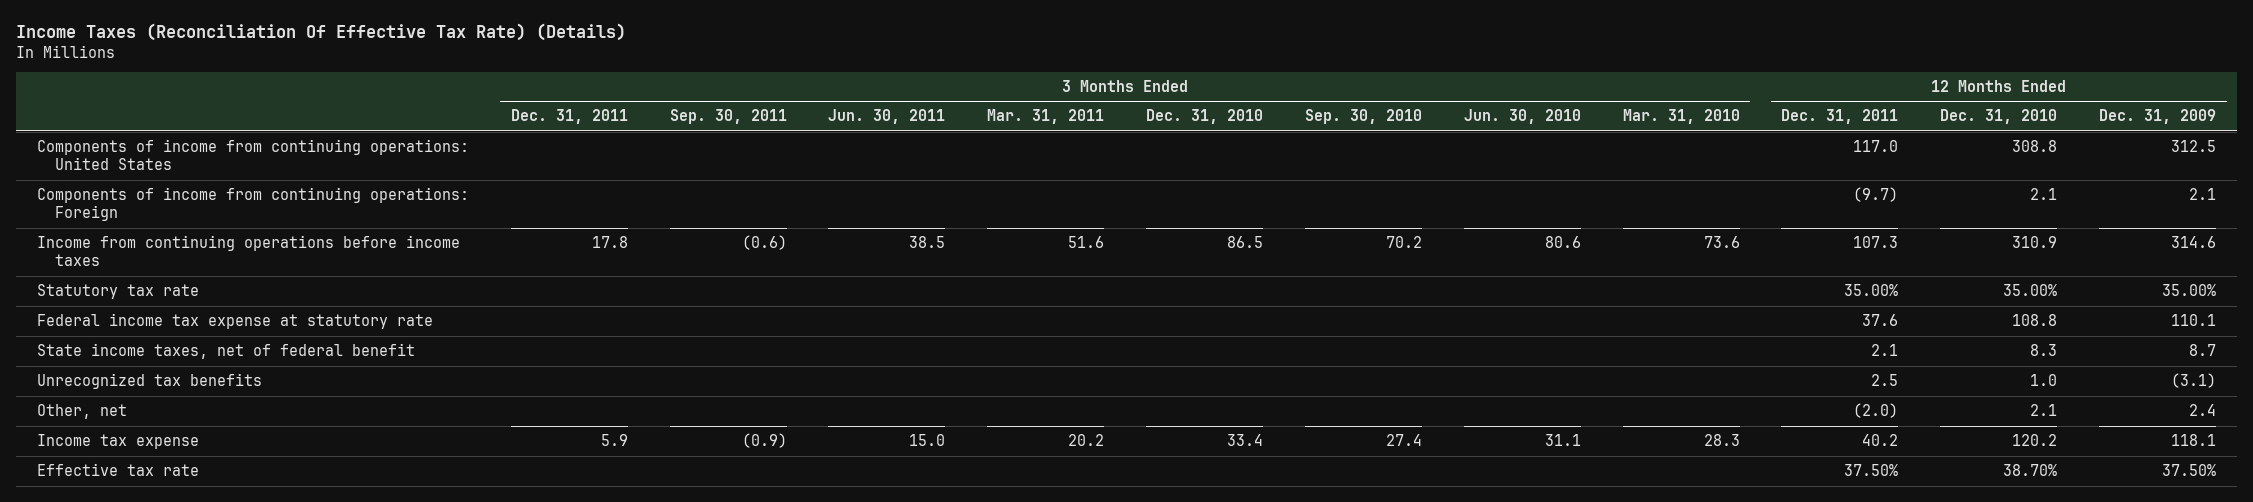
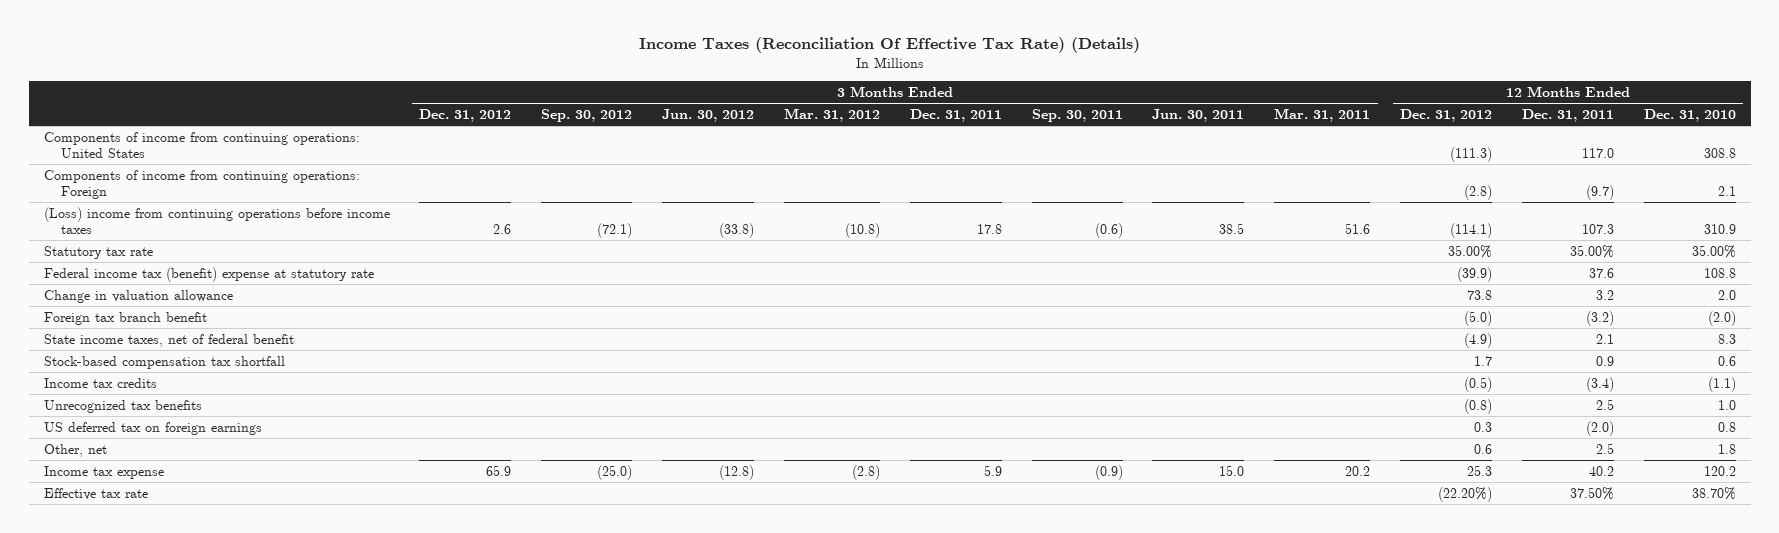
[1146,109,1264,125] Dec. 31, 2010 -> none
[1304,109,1422,125] Sep. 30, 2010 -> none
[1463,109,1581,125] Jun. 30, 2010 -> none
[1622,109,1740,125] Mar. 31, 2010 -> none
[2099,109,2217,125] Dec. 31, 2009 -> none
none -> [419,108,512,122] Dec. 31, 2012
none -> [541,108,633,122] Sep. 30, 2012
none -> [662,108,755,122] Jun. 30, 2012
none -> [783,107,880,122] Mar. 31, 2012
none -> [1400,108,1493,122] Dec. 31, 2012
[36,234,460,267] Income from continuing operations before income taxes -> [43,206,390,235] (Loss) income from continuing operations before income taxes
[36,312,433,329] Federal income tax expense at statutory rate -> [43,266,374,282] Federal income tax (benefit) expense at statutory rate
none -> [43,289,233,303] Change in valuation allowance
none -> [43,311,207,325] Foreign tax branch benefit
none -> [43,355,285,369] Stock-based compensation tax shortfall
none -> [43,377,157,388] Income tax credits
none -> [43,421,262,435] US deferred tax on foreign earnings
[1853,402,1899,418] (2.0) -> [1596,442,1615,454] 2.5
[2030,403,2058,416] 2.1 -> [1717,443,1736,454] 1.8

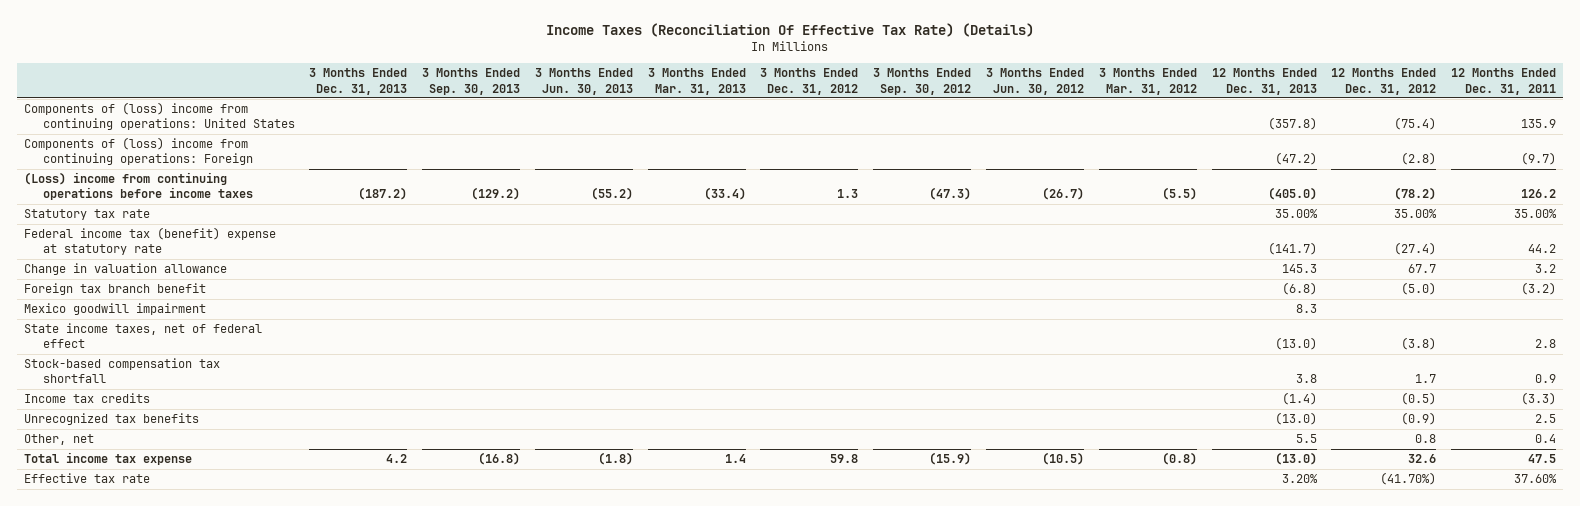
[909,108,1002,122] Dec. 31, 2011 -> none
[1031,108,1123,122] Sep. 30, 2011 -> none
[1152,108,1245,122] Jun. 30, 2011 -> none
[1274,107,1371,122] Mar. 31, 2011 -> none
[1643,108,1736,122] Dec. 31, 2010 -> none
none -> [309,68,408,95] 3 Months Ended Dec. 31, 2013
none -> [422,68,521,95] 3 Months Ended Sep. 30, 2013
none -> [534,68,633,95] 3 Months Ended Jun. 30, 2013
none -> [647,68,746,95] 3 Months Ended Mar. 31, 2013
none -> [1211,68,1317,95] 12 Months Ended Dec. 31, 2013
[43,131,360,159] Components of income from continuing operations: United States -> [23,102,295,131] Components of (loss) income from continuing operations: United States
[1450,147,1493,163] (111.3) -> [1394,117,1437,131] (75.4)
[1582,148,1615,159] 117.0 -> [1521,119,1557,129] 135.9
[43,169,360,200] Components of income from continuing operations: Foreign -> [23,137,253,166] Components of (loss) income from continuing operations: Foreign
[493,224,512,235] 2.6 -> [837,189,859,199] 1.3
[597,223,633,239] (72.1) -> [929,187,972,201] (47.3)
[719,223,755,239] (33.8) -> [1041,187,1084,201] (26.7)
[844,223,880,239] (10.8) -> [1161,187,1197,201] (5.5)
[1450,223,1493,239] (114.1) -> [1394,187,1437,201] (78.2)
[1582,224,1615,235] 107.3 -> [1521,189,1557,199] 126.2
[1457,266,1493,282] (39.9) -> [1394,242,1437,256] (27.4)
[1589,267,1615,278] 37.6 -> [1528,244,1557,254] 44.2
[1467,289,1493,300] 73.8 -> [1408,264,1437,274] 67.7
none -> [23,303,206,316] Mexico goodwill impairment
[43,333,294,347] State income taxes, net of federal benefit -> [23,323,262,349] State income taxes, net of federal effect
[1464,332,1493,348] (4.9) -> [1401,337,1437,351] (3.8)
[1596,333,1615,344] 2.1 -> [1535,339,1557,349] 2.8
[43,421,262,435] US deferred tax on foreign earnings -> none
[1586,376,1615,392] (3.4) -> [1521,392,1557,406] (3.3)
[1464,398,1493,414] (0.8) -> [1401,412,1437,426] (0.9)
[1474,443,1493,454] 0.6 -> [1415,434,1437,444] 0.8
[1596,442,1615,454] 2.5 -> [1535,434,1557,444] 0.4
[43,465,164,479] Income tax expense -> [23,452,192,466] Total income tax expense
[486,464,512,476] 65.9 -> [830,454,859,464] 59.8
[597,464,633,480] (25.0) -> [929,452,972,466] (15.9)
[719,464,755,480] (12.8) -> [1041,452,1084,466] (10.5)
[851,464,880,480] (2.8) -> [1161,452,1197,466] (0.8)
[1467,464,1493,476] 25.3 -> [1408,454,1437,464] 32.6
[1589,465,1615,476] 40.2 -> [1528,454,1557,464] 47.5
[1438,486,1493,502] (22.20%) -> [1380,472,1437,486] (41.70%)
[1570,486,1615,500] 37.50% -> [1514,474,1558,484] 37.60%

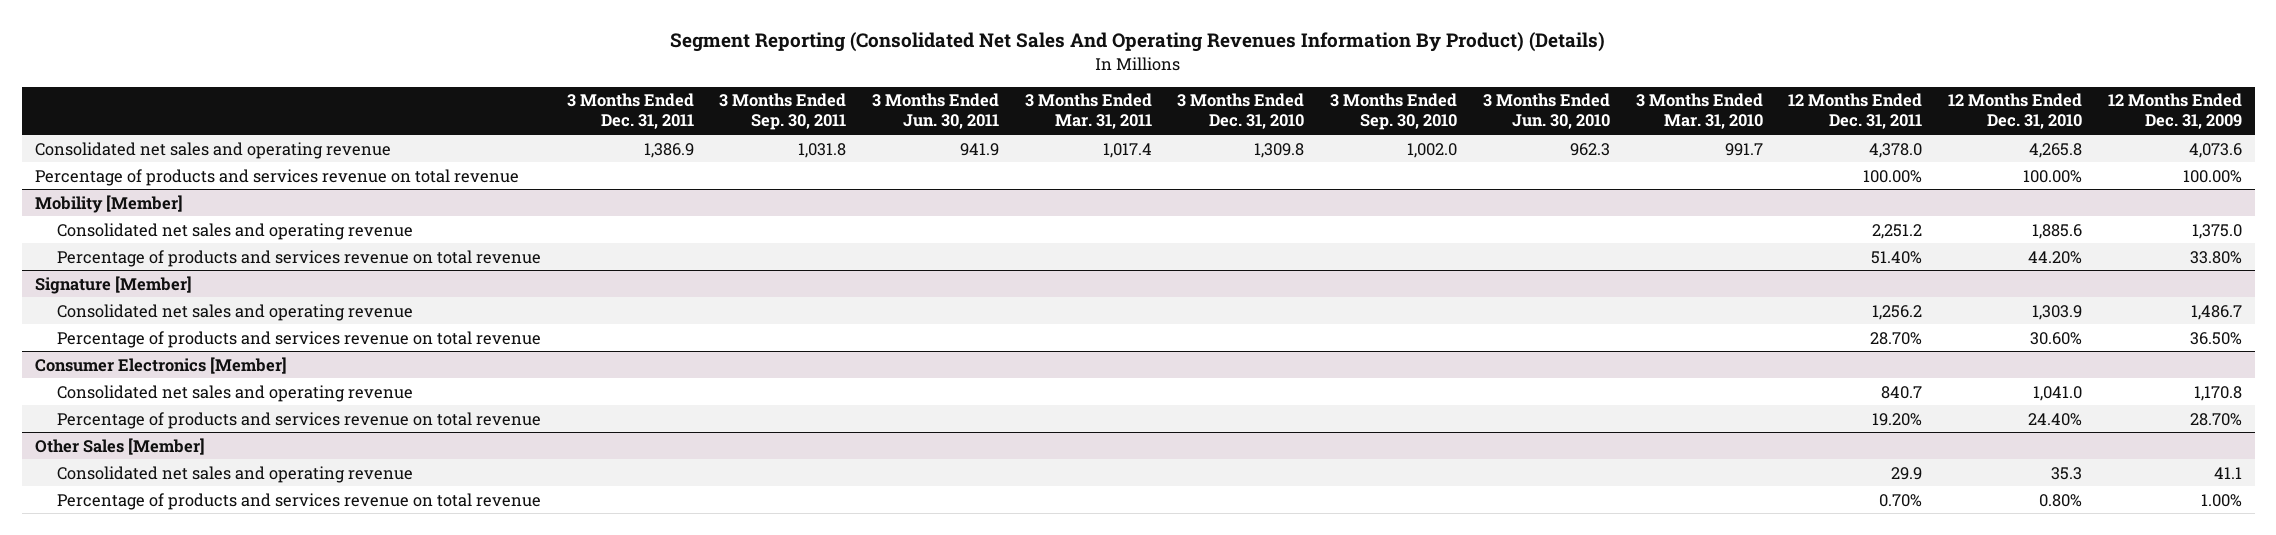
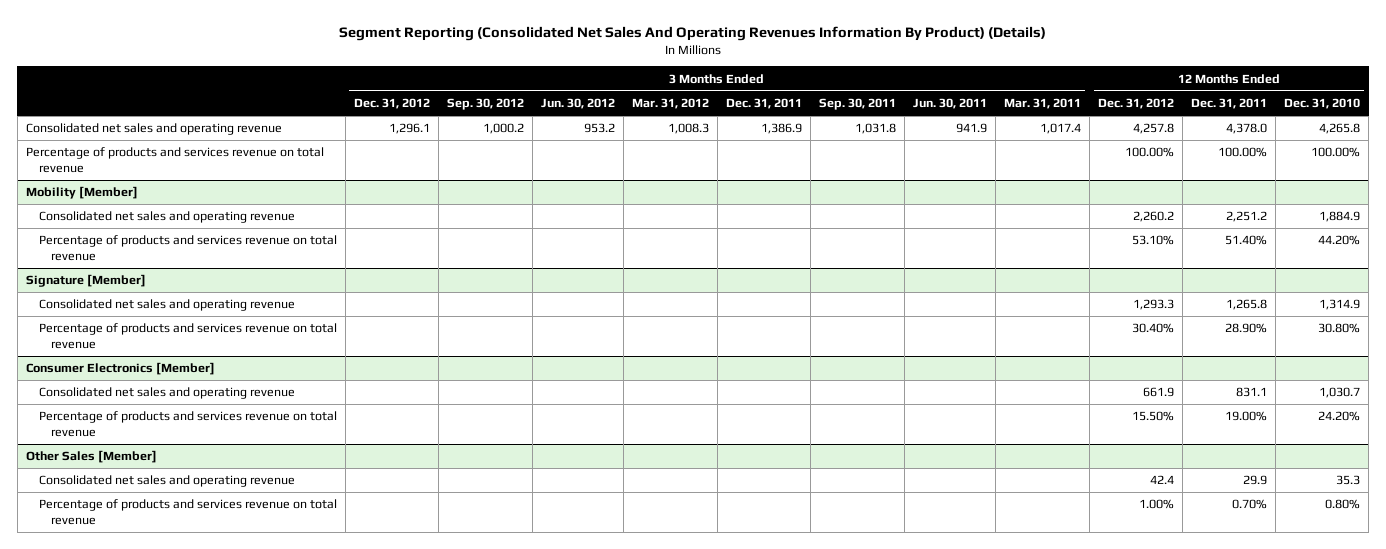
[1177,93,1305,130] 3 Months Ended Dec. 31, 2010 -> none
[1330,93,1458,131] 3 Months Ended Sep. 30, 2010 -> none
[1482,93,1610,130] 3 Months Ended Jun. 30, 2010 -> none
[1635,93,1763,130] 3 Months Ended Mar. 31, 2010 -> none
[2107,93,2242,130] 12 Months Ended Dec. 31, 2009 -> none
none -> [353,98,430,110] Dec. 31, 2012
none -> [446,98,524,111] Sep. 30, 2012
none -> [540,98,615,110] Jun. 30, 2012
none -> [631,98,709,110] Mar. 31, 2012
none -> [1098,98,1175,110] Dec. 31, 2012
[2032,223,2083,239] 1,885.6 -> [1319,211,1361,223] 1,884.9
[1872,304,1923,320] 1,256.2 -> [1226,299,1268,311] 1,265.8
[2032,304,2083,320] 1,303.9 -> [1319,299,1361,311] 1,314.9
[1870,331,1923,345] 28.70% -> [1225,323,1268,334] 28.90%
[2030,331,2083,345] 30.60% -> [1318,323,1361,334] 30.80%
[1881,385,1923,399] 840.7 -> [1236,387,1268,398] 831.1
[2033,385,2083,401] 1,041.0 -> [1319,387,1361,399] 1,030.7
[1872,412,1923,426] 19.20% -> [1225,411,1268,422] 19.00%
[2028,412,2083,426] 24.40% -> [1318,411,1361,422] 24.20%

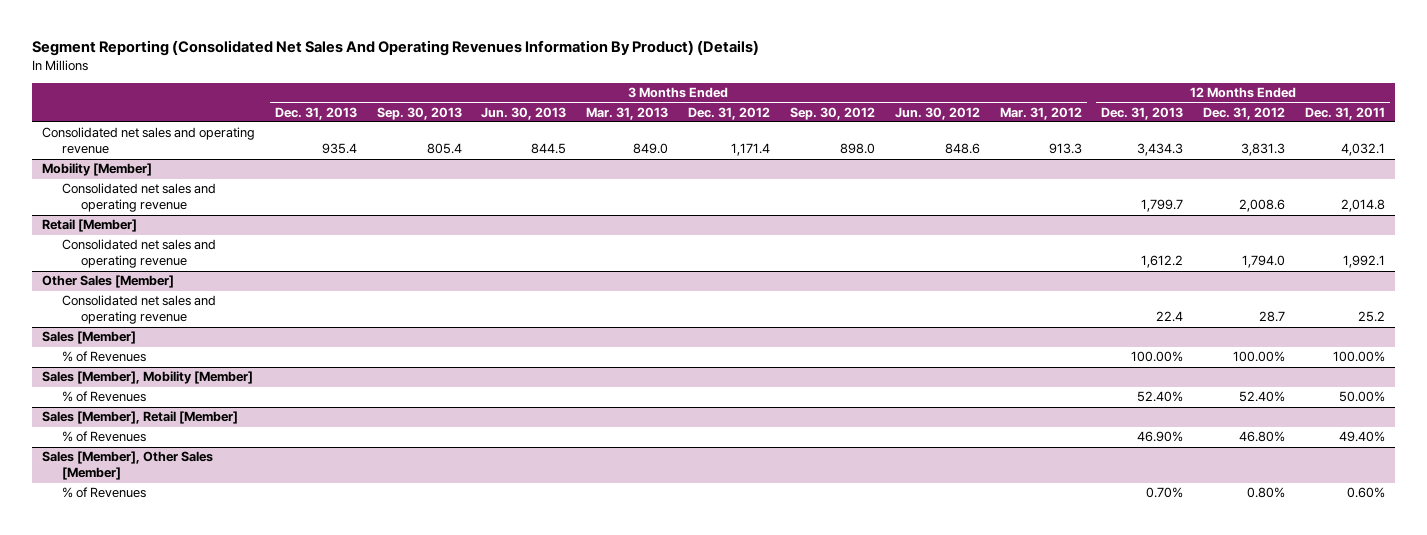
[725,98,802,110] Dec. 31, 2011 -> none
[818,98,896,111] Sep. 30, 2011 -> none
[912,98,987,110] Jun. 30, 2011 -> none
[1004,98,1082,110] Mar. 31, 2011 -> none
[1284,98,1361,110] Dec. 31, 2010 -> none
none -> [274,106,357,120] Dec. 31, 2013
none -> [376,106,462,120] Sep. 30, 2013
none -> [481,106,567,120] Jun. 30, 2013
none -> [586,106,669,120] Mar. 31, 2013
none -> [1101,106,1184,120] Dec. 31, 2013
[25,147,324,174] Percentage of products and services revenue on total revenue -> none
[388,123,430,135] 1,296.1 -> [731,143,771,157] 1,171.4
[482,123,524,135] 1,000.2 -> [839,143,875,155] 898.0
[583,123,615,134] 953.2 -> [944,143,980,155] 848.6
[667,123,709,135] 1,008.3 -> [1048,143,1082,155] 913.3
[1133,123,1175,135] 4,257.8 -> [1241,143,1286,157] 3,831.3
[1226,123,1268,135] 4,378.0 -> [1341,143,1386,157] 4,032.1
[38,235,337,262] Percentage of products and services revenue on total revenue -> none
[25,274,146,288] Signature [Member] -> none
[38,323,337,350] Percentage of products and services revenue on total revenue -> none
[25,362,215,376] Consumer Electronics [Member] -> none
[38,387,295,400] Consolidated net sales and operating revenue -> none
[38,411,337,438] Percentage of products and services revenue on total revenue -> none
[1133,211,1175,223] 2,260.2 -> [1239,199,1286,213] 2,008.6
[1226,211,1268,223] 2,251.2 -> [1341,199,1386,213] 2,014.8
none -> [41,219,137,233] Retail [Member]
[1133,299,1175,311] 1,293.3 -> [1242,255,1286,269] 1,794.0
[1226,299,1268,311] 1,265.8 -> [1343,255,1386,269] 1,992.1
[38,499,337,526] Percentage of products and services revenue on total revenue -> none
[1150,475,1175,485] 42.4 -> [1259,311,1286,323] 28.7
[1243,475,1268,486] 29.9 -> [1358,311,1386,323] 25.2
none -> [41,331,136,345] Sales [Member]
none -> [61,351,146,363] % of Revenues
none -> [41,371,253,385] Sales [Member], Mobility [Member]
none -> [61,391,146,403] % of Revenues
none -> [41,411,238,425] Sales [Member], Retail [Member]
none -> [61,431,146,443] % of Revenues
none -> [41,451,213,481] Sales [Member], Other Sales [Member]
none -> [61,487,146,499] % of Revenues

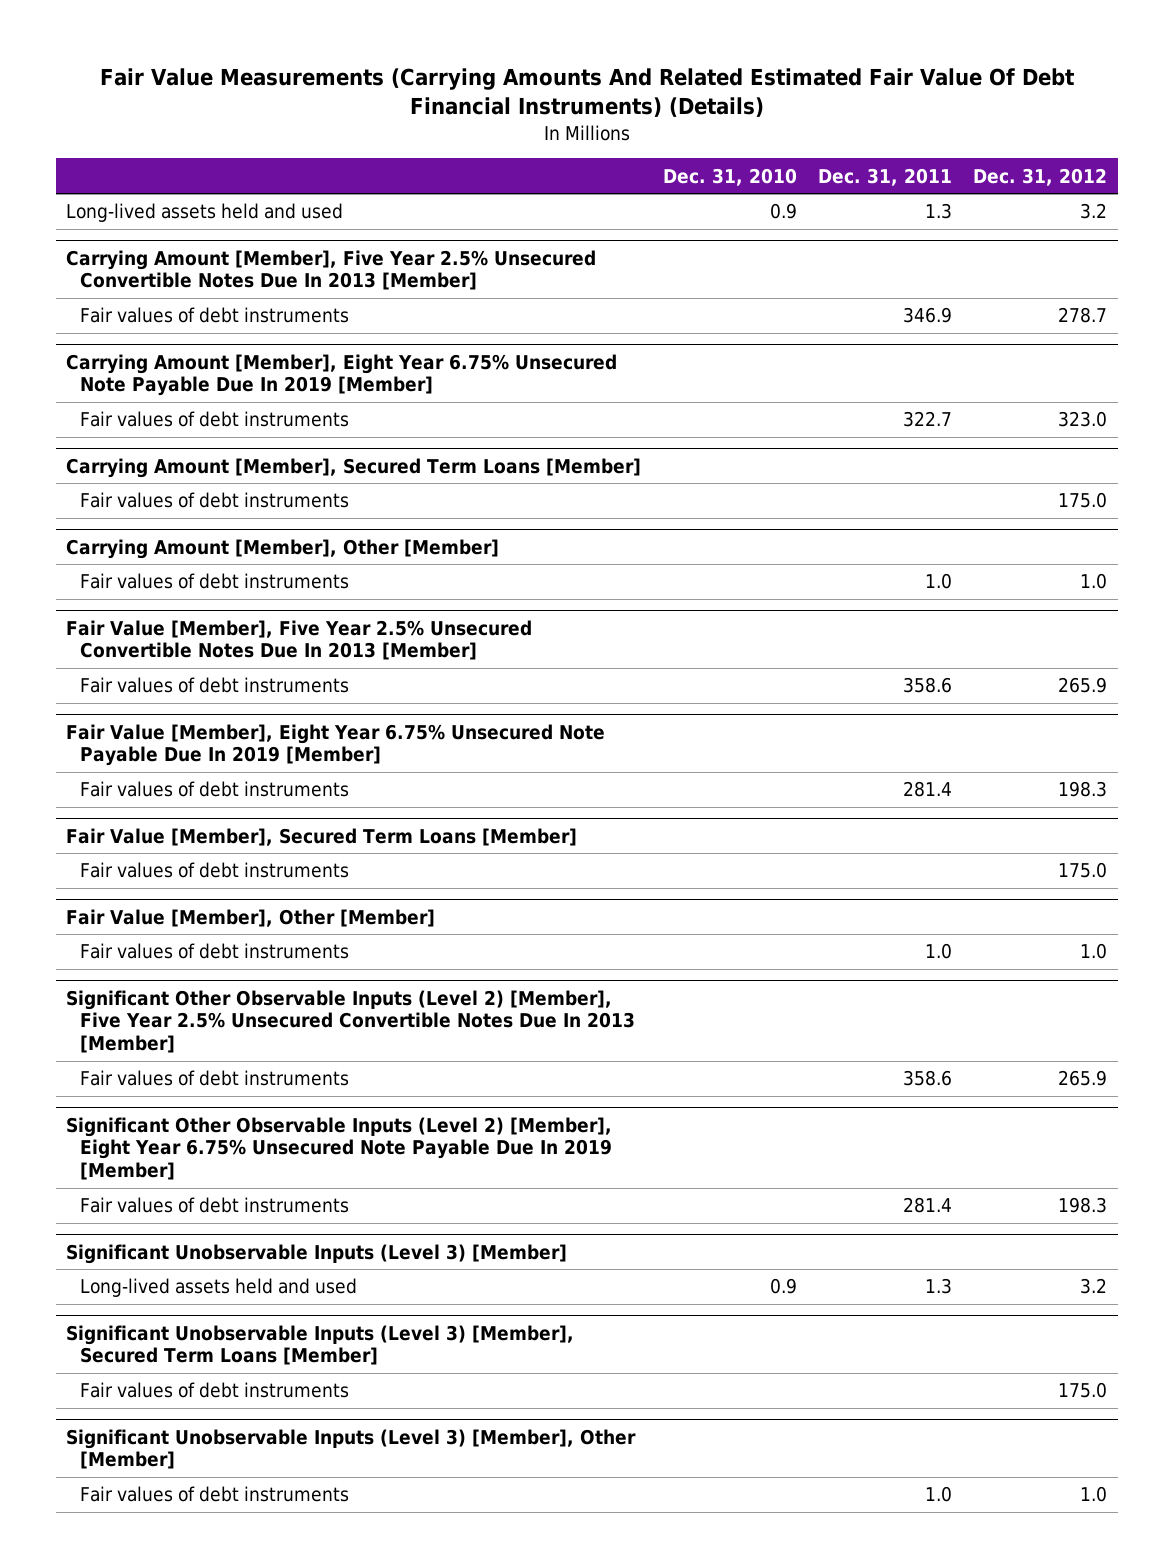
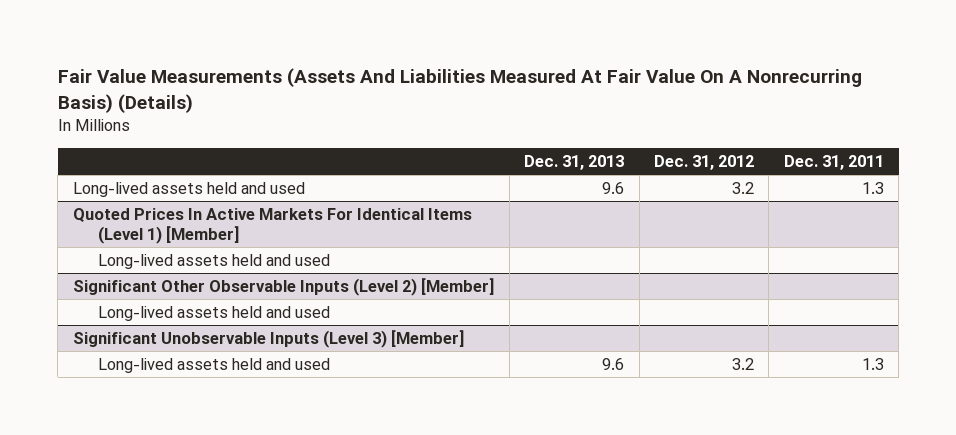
[99,67,1075,118] Fair Value Measurements (Carrying Amounts And Related Estimated Fair Value Of Debt Financial Instruments) (Details) -> [57,68,862,114] Fair Value Measurements (Assets And Liabilities Measured At Fair Value On A Nonrecurring Basis) (Details)
[662,167,797,186] Dec. 31, 2010 -> none
none -> [524,154,625,170] Dec. 31, 2013
[66,249,597,291] Carrying Amount [Member], Five Year 2.5% Unsecured Convertible Notes Due In 2013 [Member] -> none
[79,307,349,324] Fair values of debt instruments -> none
[66,353,618,397] Carrying Amount [Member], Eight Year 6.75% Unsecured Note Payable Due In 2019 [Member] -> none
[79,411,349,428] Fair values of debt instruments -> none
[66,457,642,478] Carrying Amount [Member], Secured Term Loans [Member] -> none
[79,492,349,509] Fair values of debt instruments -> none
[66,538,500,559] Carrying Amount [Member], Other [Member] -> none
[79,573,349,590] Fair values of debt instruments -> none
[66,619,533,661] Fair Value [Member], Five Year 2.5% Unsecured Convertible Notes Due In 2013 [Member] -> none
[79,677,349,694] Fair values of debt instruments -> none
[66,723,606,767] Fair Value [Member], Eight Year 6.75% Unsecured Note Payable Due In 2019 [Member] -> none
[79,781,349,798] Fair values of debt instruments -> none
[66,827,578,846] Fair Value [Member], Secured Term Loans [Member] -> none
[79,862,349,879] Fair values of debt instruments -> none
[66,908,436,927] Fair Value [Member], Other [Member] -> none
[79,943,349,960] Fair values of debt instruments -> none
[66,989,635,1053] Significant Other Observable Inputs (Level 2) [Member], Five Year 2.5% Unsecured Convertible Notes Due In 2013 [Member] -> none
[79,1070,349,1087] Fair values of debt instruments -> none
[66,1116,613,1180] Significant Other Observable Inputs (Level 2) [Member], Eight Year 6.75% Unsecured Note Payable Due In 2019 [Member] -> none
[79,1197,349,1214] Fair values of debt instruments -> none
none -> [72,208,472,245] Quoted Prices In Active Markets For Identical Items (Level 1) [Member]
none -> [98,254,331,270] Long-lived assets held and used
none -> [72,278,495,297] Significant Other Observable Inputs (Level 2) [Member]
none -> [98,306,331,322] Long-lived assets held and used
[66,1324,575,1366] Significant Unobservable Inputs (Level 3) [Member], Secured Term Loans [Member] -> none
[79,1382,349,1399] Fair values of debt instruments -> none
[66,1428,637,1470] Significant Unobservable Inputs (Level 3) [Member], Other [Member] -> none
[79,1486,349,1503] Fair values of debt instruments -> none

